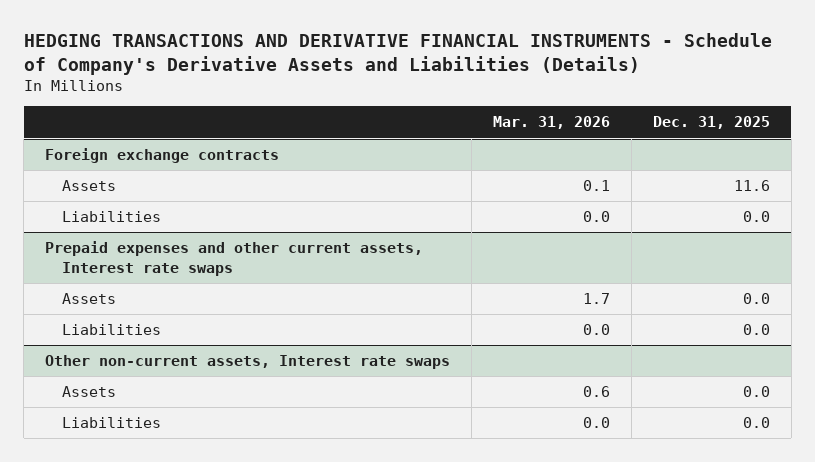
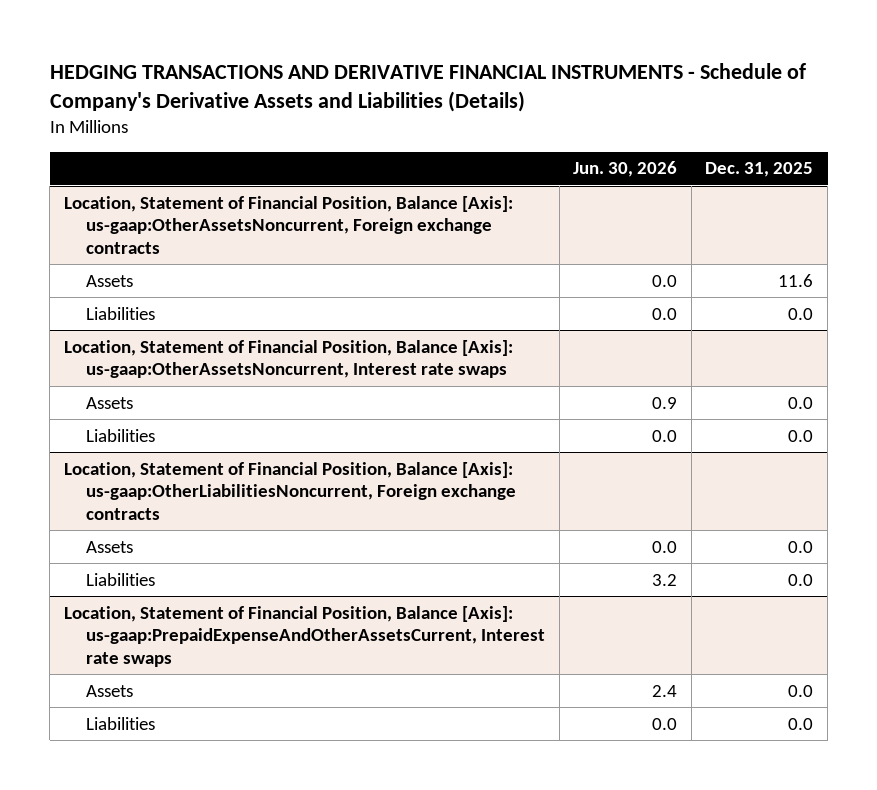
[492,116,610,130] Mar. 31, 2026 -> none
none -> [573,161,678,178] Jun. 30, 2026
[45,148,280,164] Foreign exchange contracts -> none
none -> [64,195,514,254] Location, Statement of Financial Position, Balance [Axis]: us-gaap:OtherAssetsNoncurrent, Foreign exchange contracts
[45,241,424,276] Prepaid expenses and other current assets, Interest rate swaps -> none
none -> [64,339,514,379] Location, Statement of Financial Position, Balance [Axis]: us-gaap:OtherAssetsNoncurrent, Interest rate swaps
[45,355,451,370] Other non-current assets, Interest rate swaps -> none
none -> [64,461,516,520] Location, Statement of Financial Position, Balance [Axis]: us-gaap:OtherLiabilitiesNoncurrent, Foreign exchange contracts
none -> [64,605,545,667] Location, Statement of Financial Position, Balance [Axis]: us-gaap:PrepaidExpenseAndOtherAssetsCurrent, Interest rate swaps
none -> [85,684,133,697] Assets
none -> [85,716,155,730] Liabilities

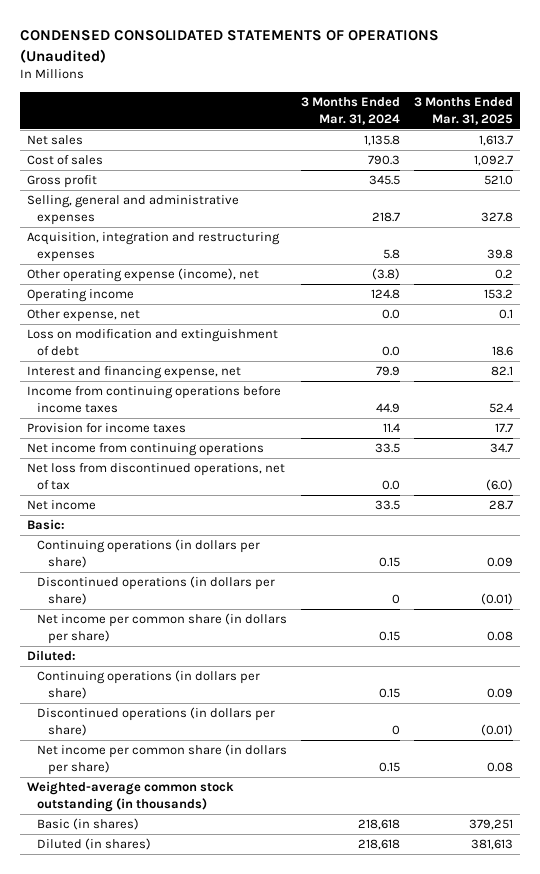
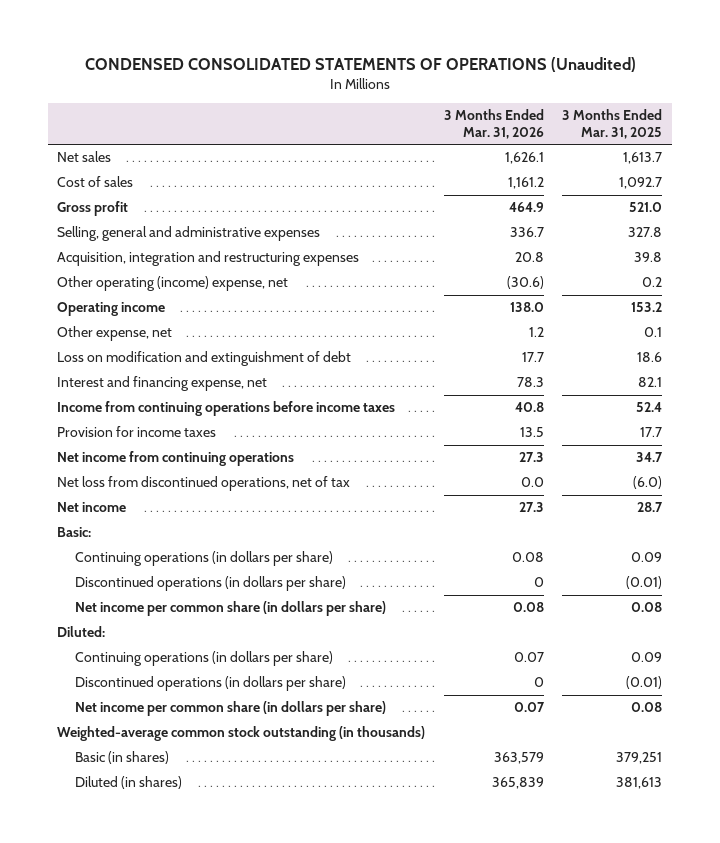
[301,97,401,125] 3 Months Ended Mar. 31, 2024 -> none
none -> [443,109,544,139] 3 Months Ended Mar. 31, 2026
[26,268,259,283] Other operating expense (income), net -> [57,276,289,292] Other operating (income) expense, net

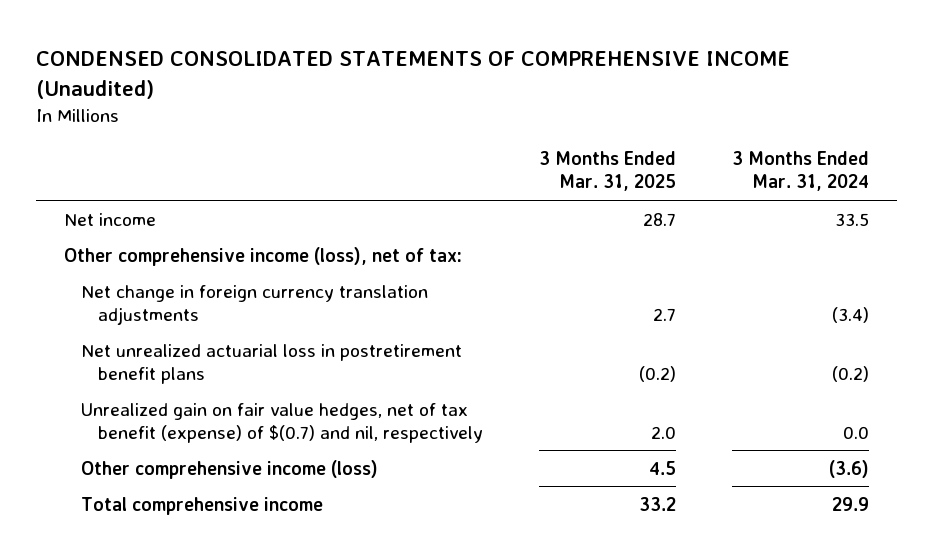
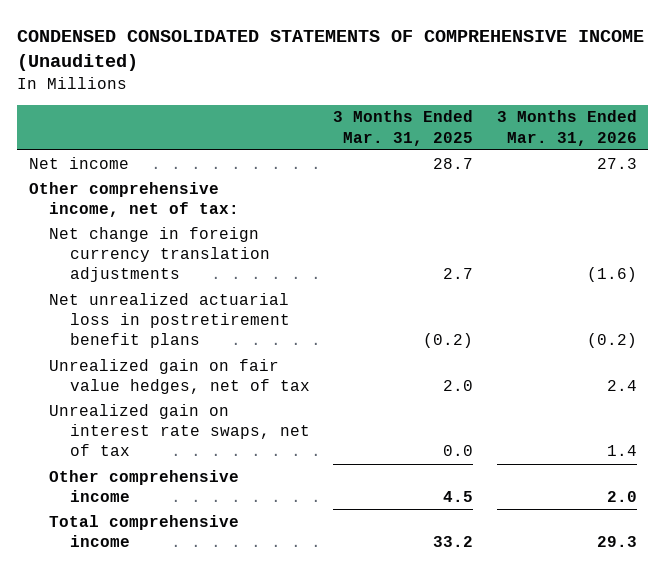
[732,151,870,192] 3 Months Ended Mar. 31, 2024 -> none
none -> [496,110,637,146] 3 Months Ended Mar. 31, 2026
[63,246,462,266] Other comprehensive income (loss), net of tax: -> [29,181,240,218] Other comprehensive income, net of tax:
none -> [49,358,310,395] Unrealized gain on fair value hedges, net of tax
[81,402,484,443] Unrealized gain on fair value hedges, net of tax benefit (expense) of $(0.7) and nil, respectively -> [49,403,310,457] Unrealized gain on interest rate swaps, net of tax
[651,425,677,439] 2.0 -> [443,445,474,457] 0.0
[81,459,379,479] Other comprehensive income (loss) -> [49,469,240,503] Other comprehensive income

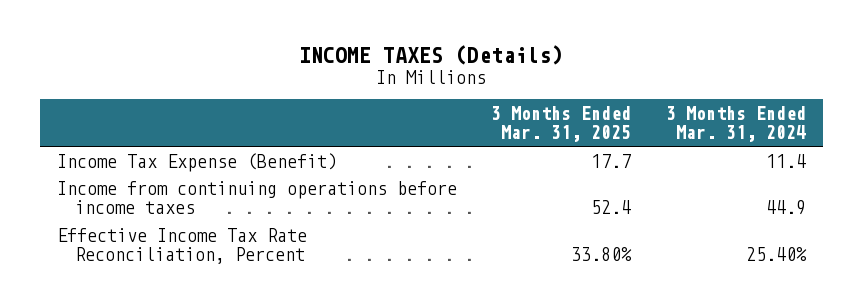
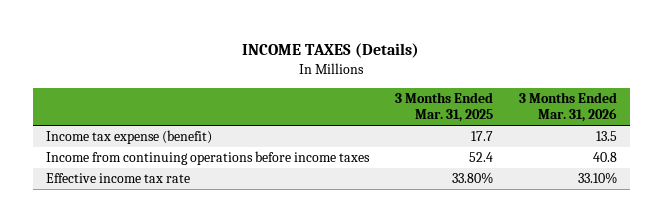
[665,105,806,143] 3 Months Ended Mar. 31, 2024 -> none
none -> [518,91,617,123] 3 Months Ended Mar. 31, 2026
[56,152,337,172] Income Tax Expense (Benefit) -> [45,130,212,145] Income tax expense (benefit)
[56,227,307,265] Effective Income Tax Rate Reconciliation, Percent -> [45,173,190,184] Effective income tax rate

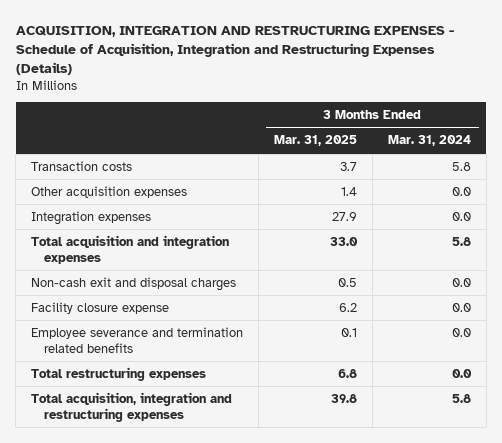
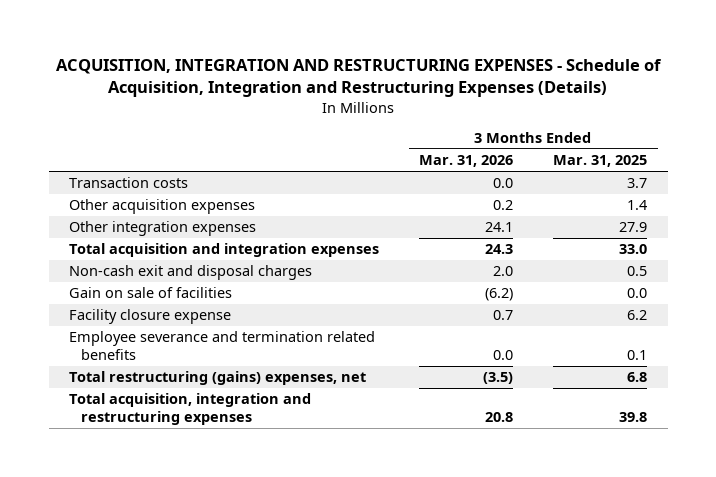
[387,135,471,147] Mar. 31, 2024 -> none
none -> [419,155,514,168] Mar. 31, 2026
[31,210,152,225] Integration expenses -> [68,221,256,237] Other integration expenses
none -> [68,287,232,299] Gain on sale of facilities
[31,366,207,381] Total restructuring expenses -> [68,371,366,386] Total restructuring (gains) expenses, net

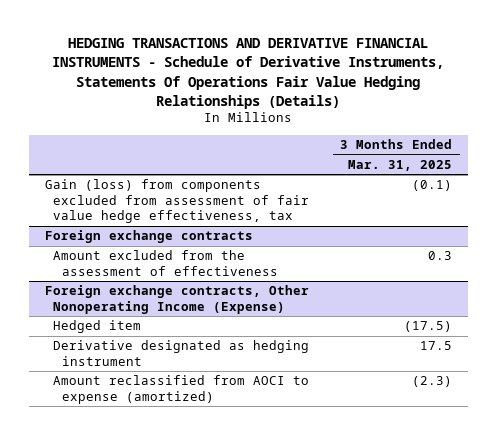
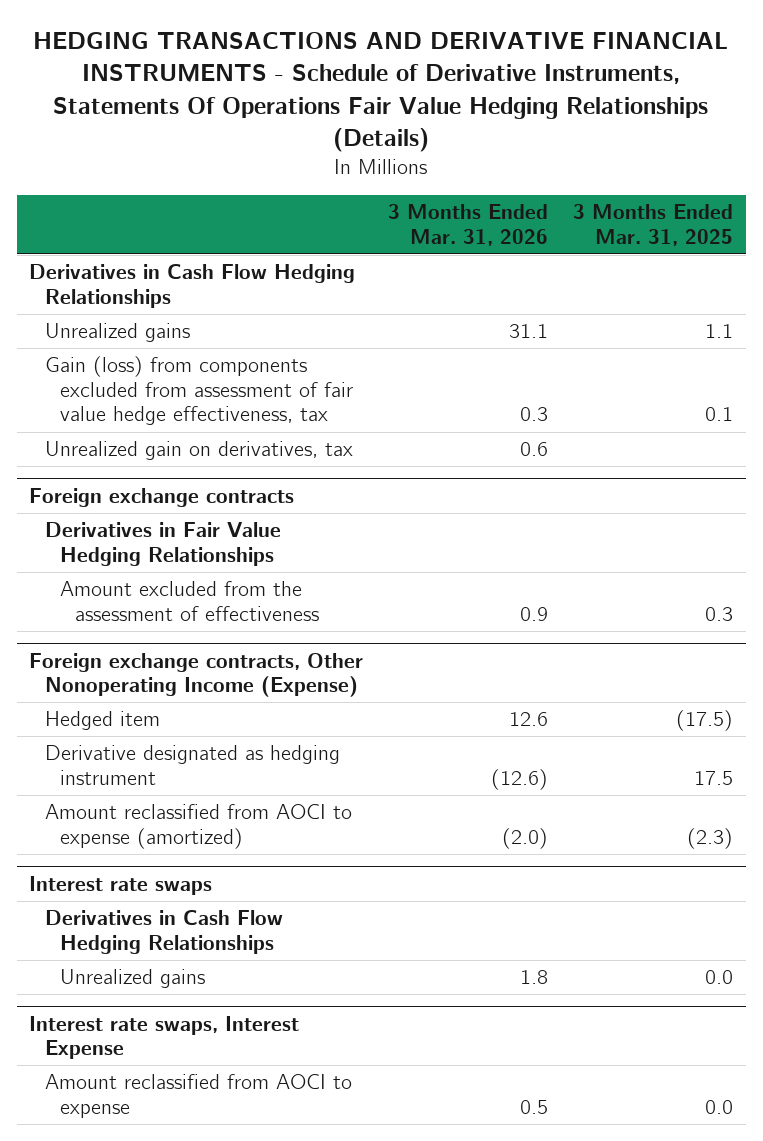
none -> [388,204,549,246] 3 Months Ended Mar. 31, 2026
none -> [29,264,356,308] Derivatives in Cash Flow Hedging Relationships
none -> [44,323,190,343] Unrealized gains
[412,180,453,192] (0.1) -> [705,407,734,422] 0.1
none -> [44,441,353,461] Unrealized gain on derivatives, tax
none -> [44,522,281,566] Derivatives in Fair Value Hedging Relationships
none -> [29,875,213,895] Interest rate swaps
none -> [44,910,283,954] Derivatives in Cash Flow Hedging Relationships
none -> [59,969,205,989] Unrealized gains
none -> [29,1015,300,1060] Interest rate swaps, Interest Expense
none -> [44,1074,352,1118] Amount reclassified from AOCI to expense

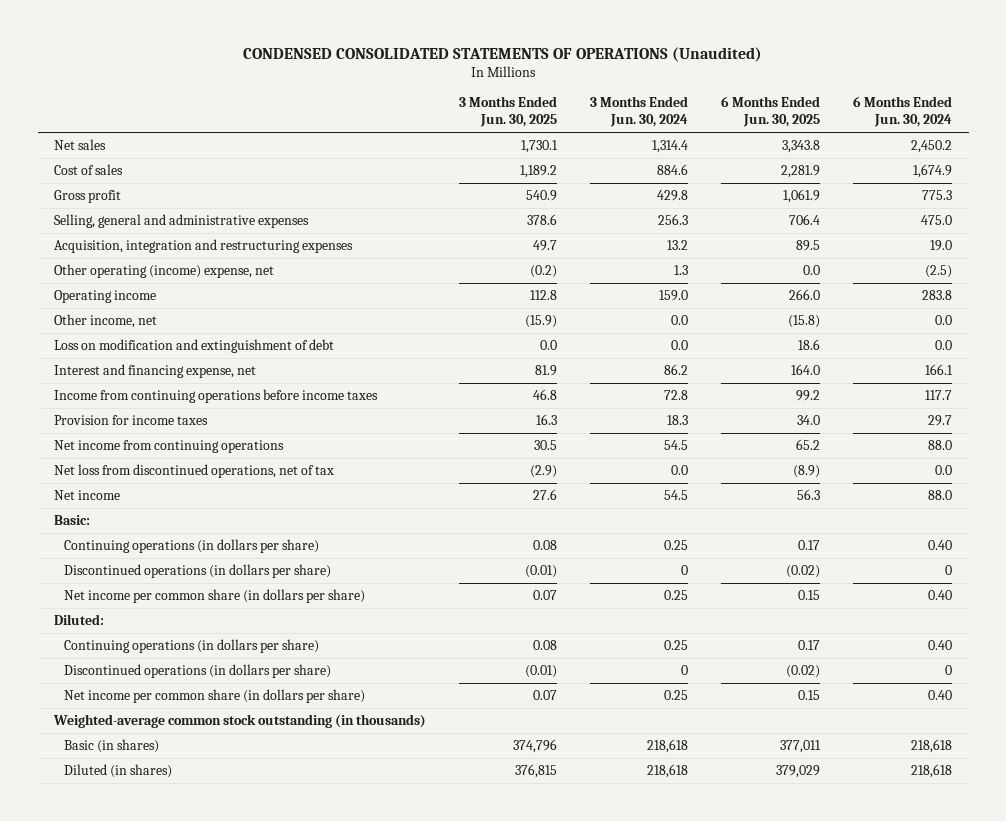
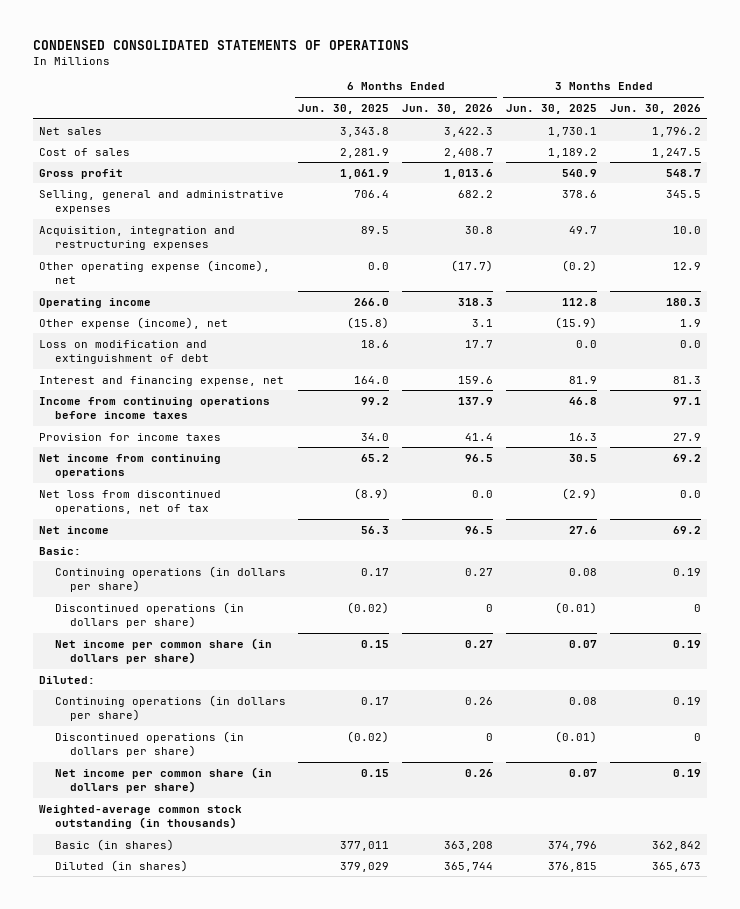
[243,46,763,62] CONDENSED CONSOLIDATED STATEMENTS OF OPERATIONS (Unaudited) -> [32,39,409,50] CONDENSED CONSOLIDATED STATEMENTS OF OPERATIONS
[590,96,689,128] 3 Months Ended Jun. 30, 2024 -> none
[853,96,953,128] 6 Months Ended Jun. 30, 2024 -> none
none -> [402,103,494,114] Jun. 30, 2026
none -> [610,103,702,114] Jun. 30, 2026
[54,264,275,279] Other operating (income) expense, net -> [39,259,271,284] Other operating expense (income), net
[54,314,158,329] Other income, net -> [39,316,229,329] Other expense (income), net

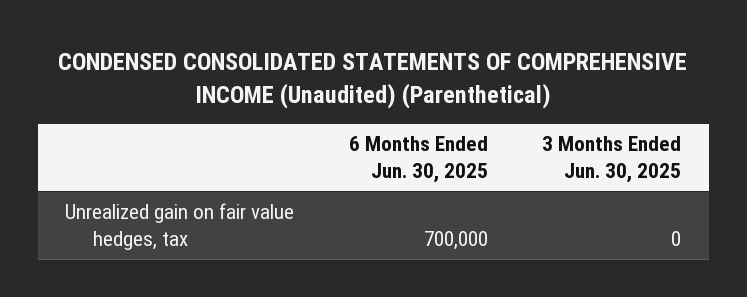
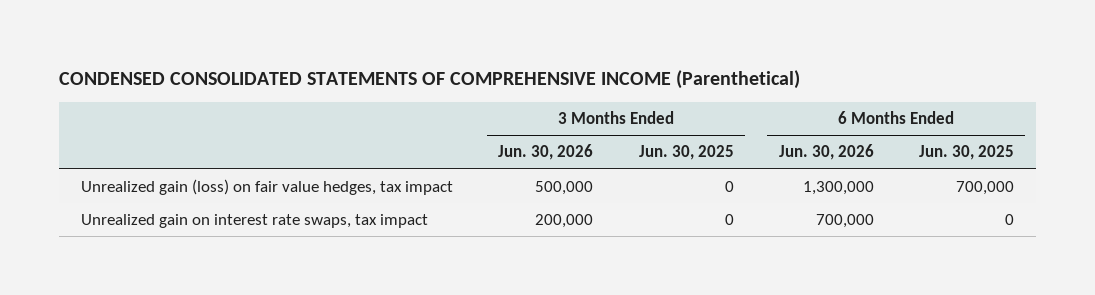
[58,53,688,109] CONDENSED CONSOLIDATED STATEMENTS OF COMPREHENSIVE INCOME (Unaudited) (Parenthetical) -> [58,69,800,89] CONDENSED CONSOLIDATED STATEMENTS OF COMPREHENSIVE INCOME (Parenthetical)
none -> [498,144,594,161] Jun. 30, 2026
none -> [778,144,874,161] Jun. 30, 2026
[65,203,295,251] Unrealized gain on fair value hedges, tax -> [81,179,454,196] Unrealized gain (loss) on fair value hedges, tax impact
none -> [81,214,429,229] Unrealized gain on interest rate swaps, tax impact

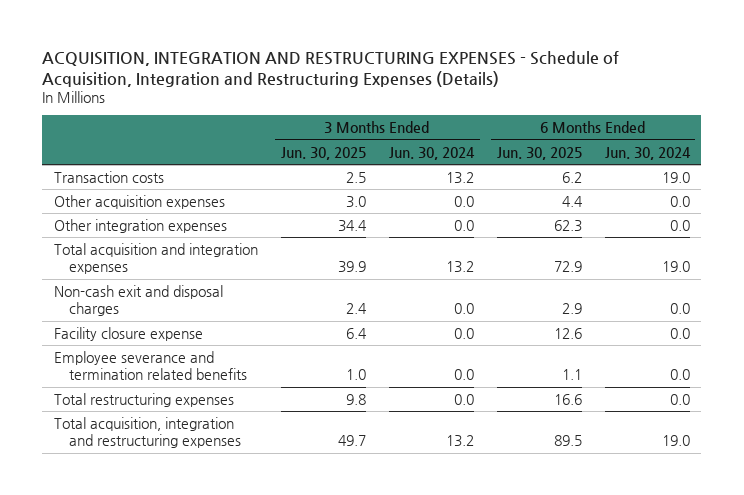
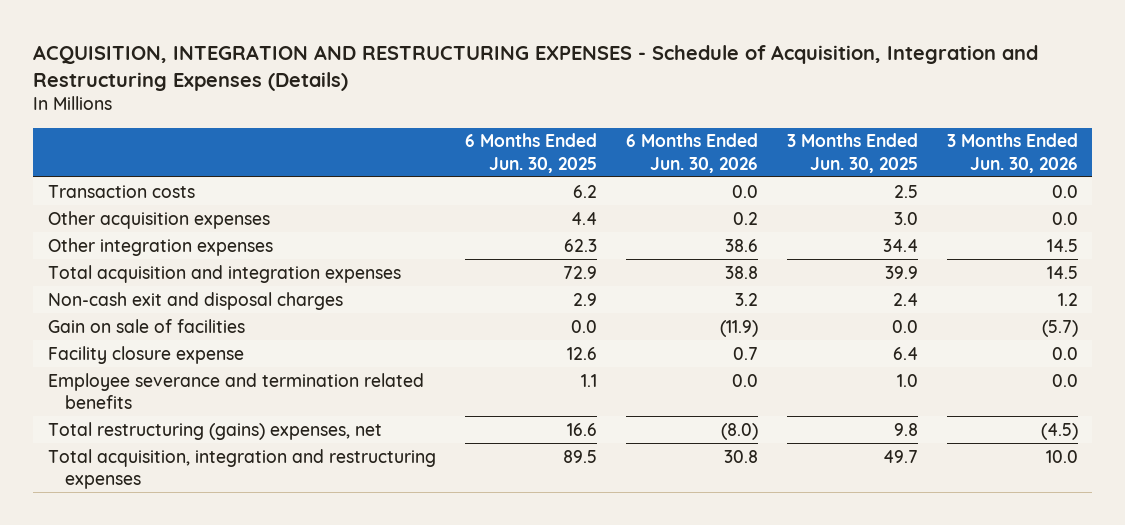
[388,146,475,160] Jun. 30, 2024 -> none
[604,146,691,160] Jun. 30, 2024 -> none
none -> [625,133,758,173] 6 Months Ended Jun. 30, 2026
none -> [946,133,1078,173] 3 Months Ended Jun. 30, 2026
none -> [47,318,245,333] Gain on sale of facilities
[53,392,234,407] Total restructuring expenses -> [47,421,382,440] Total restructuring (gains) expenses, net

